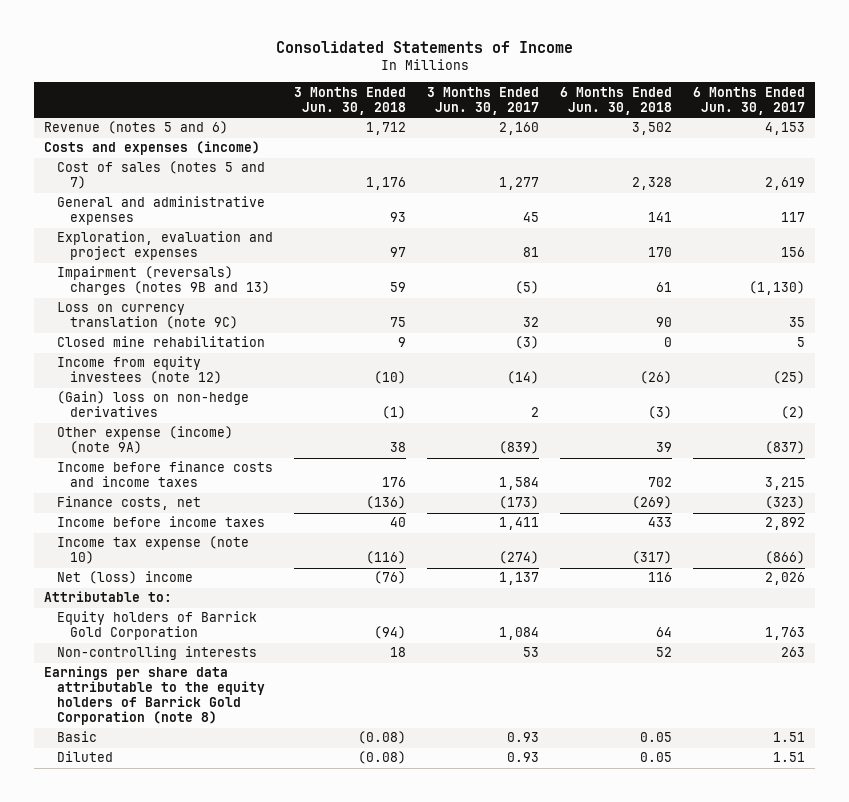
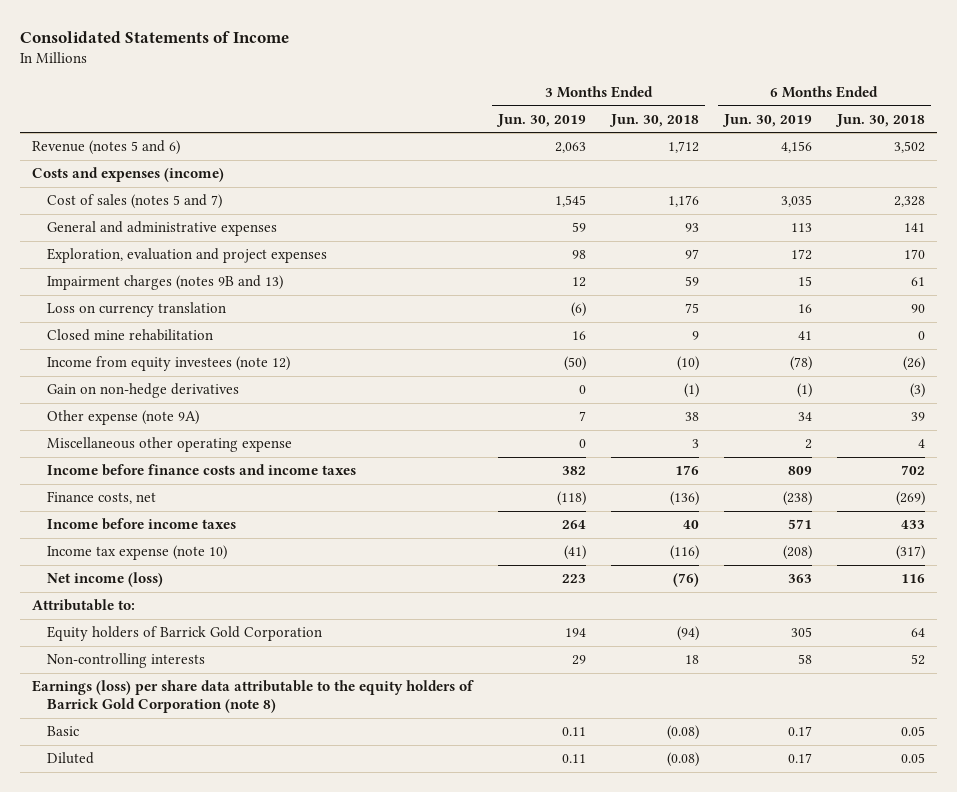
[426,86,539,115] 3 Months Ended Jun. 30, 2017 -> none
[692,86,805,115] 6 Months Ended Jun. 30, 2017 -> none
none -> [496,113,587,127] Jun. 30, 2019
none -> [721,113,812,127] Jun. 30, 2019
[56,266,270,296] Impairment (reversals) charges (notes 9B and 13) -> [46,275,283,291] Impairment charges (notes 9B and 13)
[56,302,238,330] Loss on currency translation (note 9C) -> [46,302,226,318] Loss on currency translation
[56,391,249,418] (Gain) loss on non-hedge derivatives -> [46,383,239,399] Gain on non-hedge derivatives
[56,426,233,455] Other expense (income) (note 9A) -> [46,410,199,426] Other expense (note 9A)
none -> [46,437,292,453] Miscellaneous other operating expense
[56,571,193,585] Net (loss) income -> [46,572,163,588] Net income (loss)
[44,666,265,726] Earnings per share data attributable to the equity holders of Barrick Gold Corporation (note 8) -> [32,680,475,714] Earnings (loss) per share data attributable to the equity holders of Barrick Gold Corporation (note 8)

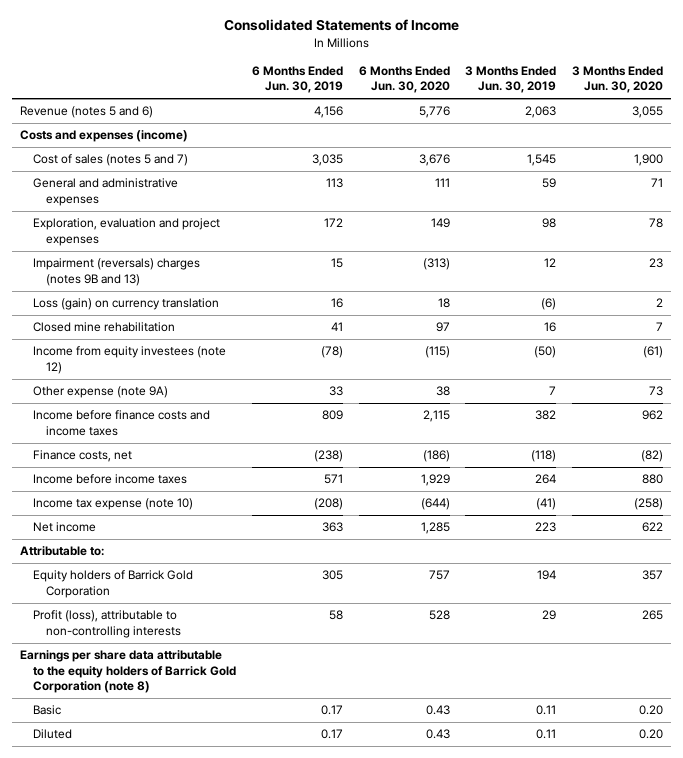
[609,113,700,127] Jun. 30, 2018 -> none
[834,113,925,127] Jun. 30, 2018 -> none
none -> [358,66,450,94] 6 Months Ended Jun. 30, 2020
none -> [572,66,664,94] 3 Months Ended Jun. 30, 2020
[46,275,283,291] Impairment charges (notes 9B and 13) -> [32,258,200,286] Impairment (reversals) charges (notes 9B and 13)
[46,302,226,318] Loss on currency translation -> [32,298,219,311] Loss (gain) on currency translation
[46,383,239,399] Gain on non-hedge derivatives -> none
[46,437,292,453] Miscellaneous other operating expense -> none
[797,412,812,422] 34 -> [328,386,343,397] 33
[46,572,163,588] Net income (loss) -> [32,522,96,533] Net income
[46,653,205,669] Non-controlling interests -> [32,610,181,638] Profit (loss), attributable to non-controlling interests
[32,680,475,714] Earnings (loss) per share data attributable to the equity holders of Barrick Gold Corporation (note 8) -> [19,650,236,694] Earnings per share data attributable to the equity holders of Barrick Gold Corporation (note 8)

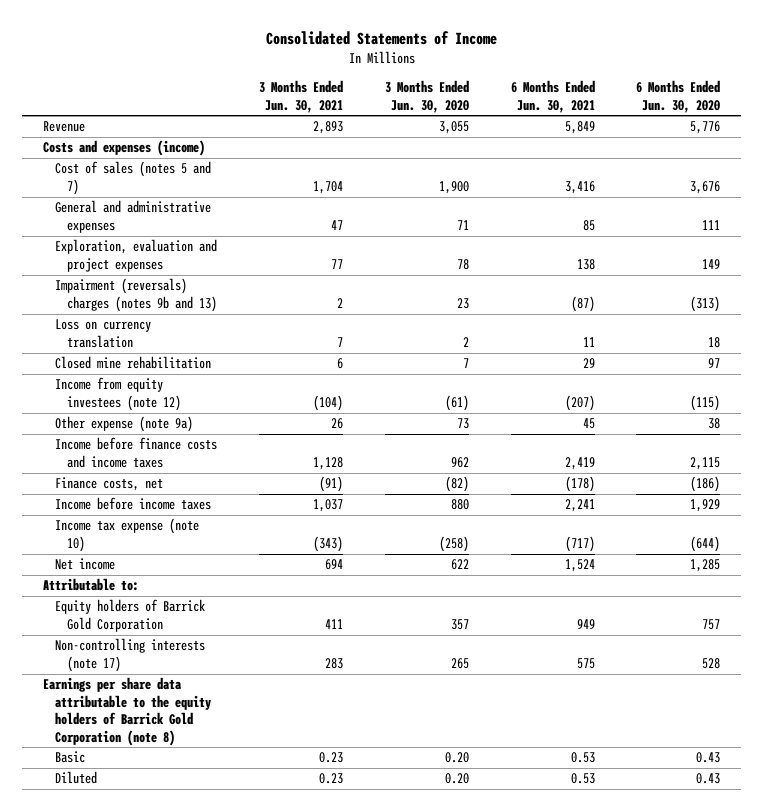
[251,66,343,94] 6 Months Ended Jun. 30, 2019 -> none
[465,66,557,94] 3 Months Ended Jun. 30, 2019 -> none
none -> [258,80,343,113] 3 Months Ended Jun. 30, 2021
none -> [510,80,595,113] 6 Months Ended Jun. 30, 2021
[19,106,153,119] Revenue (notes 5 and 6) -> [43,121,86,133] Revenue
[32,258,200,286] Impairment (reversals) charges (notes 9B and 13) -> [55,278,218,312] Impairment (reversals) charges (notes 9b and 13)
[32,298,219,311] Loss (gain) on currency translation -> [55,319,152,348] Loss on currency translation
[32,386,168,399] Other expense (note 9A) -> [55,416,194,433] Other expense (note 9a)
[32,610,181,638] Profit (loss), attributable to non-controlling interests -> [55,638,206,672] Non-controlling interests (note 17)

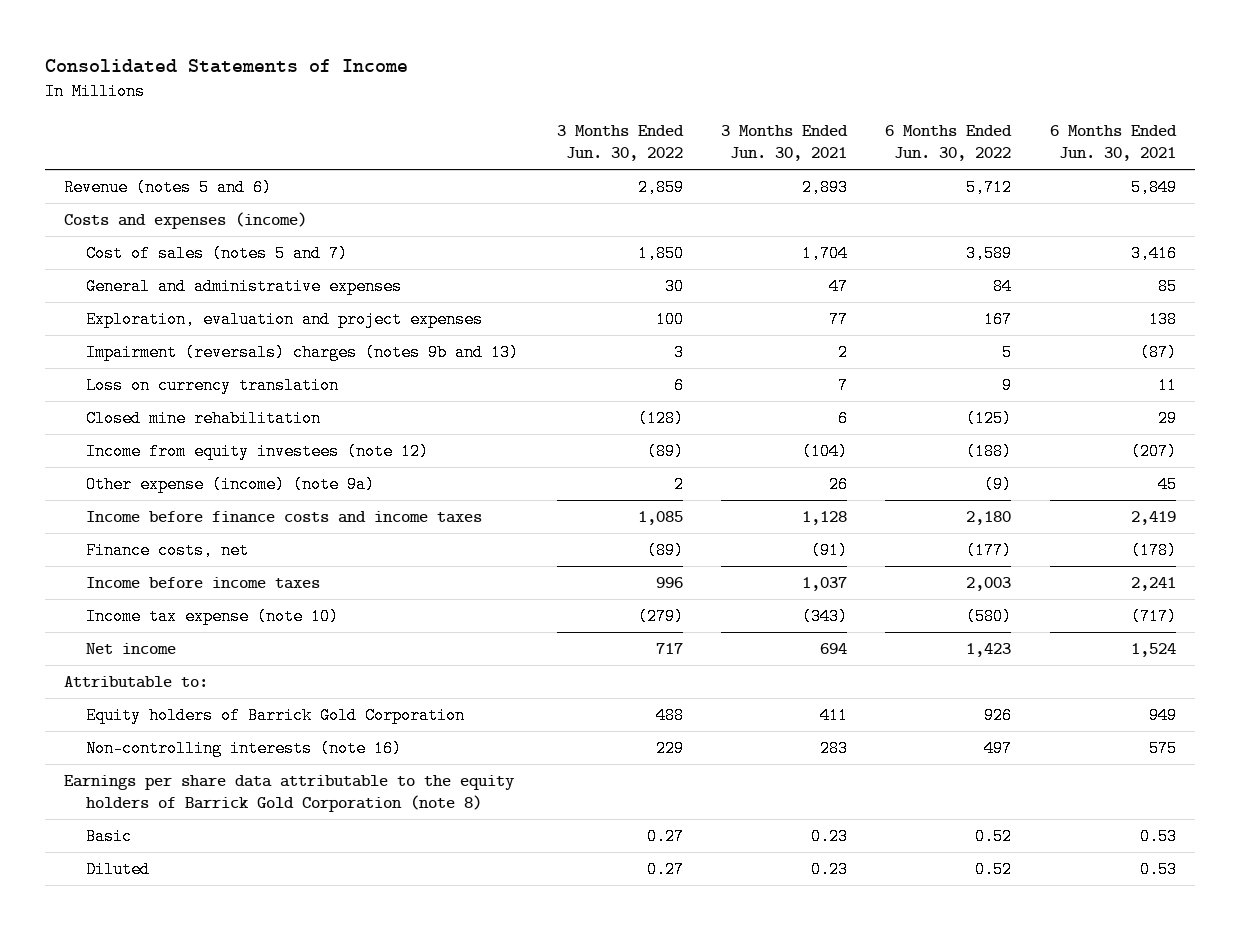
[384,80,469,113] 3 Months Ended Jun. 30, 2020 -> none
[636,80,721,113] 6 Months Ended Jun. 30, 2020 -> none
none -> [556,124,684,161] 3 Months Ended Jun. 30, 2022
none -> [885,124,1013,161] 6 Months Ended Jun. 30, 2022
[43,121,86,133] Revenue -> [64,179,273,197] Revenue (notes 5 and 6)
[55,416,194,433] Other expense (note 9a) -> [86,476,376,494] Other expense (income) (note 9a)
[55,638,206,672] Non-controlling interests (note 17) -> [86,740,403,758] Non-controlling interests (note 16)

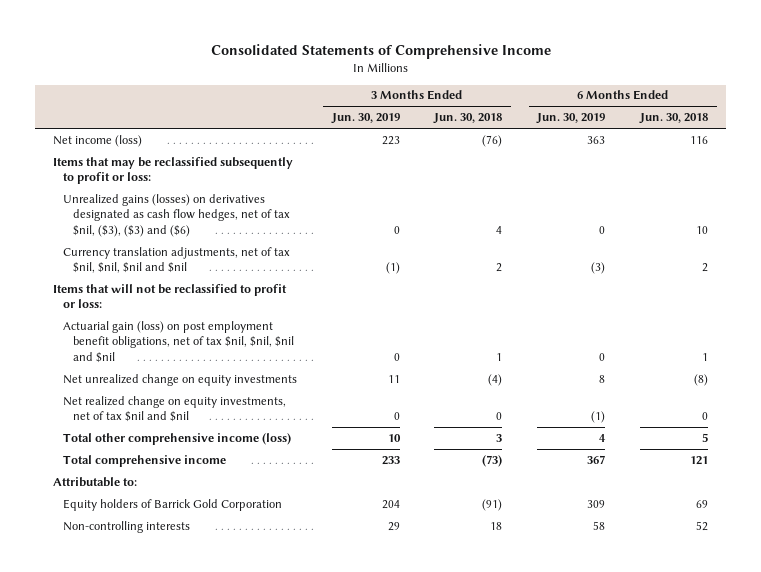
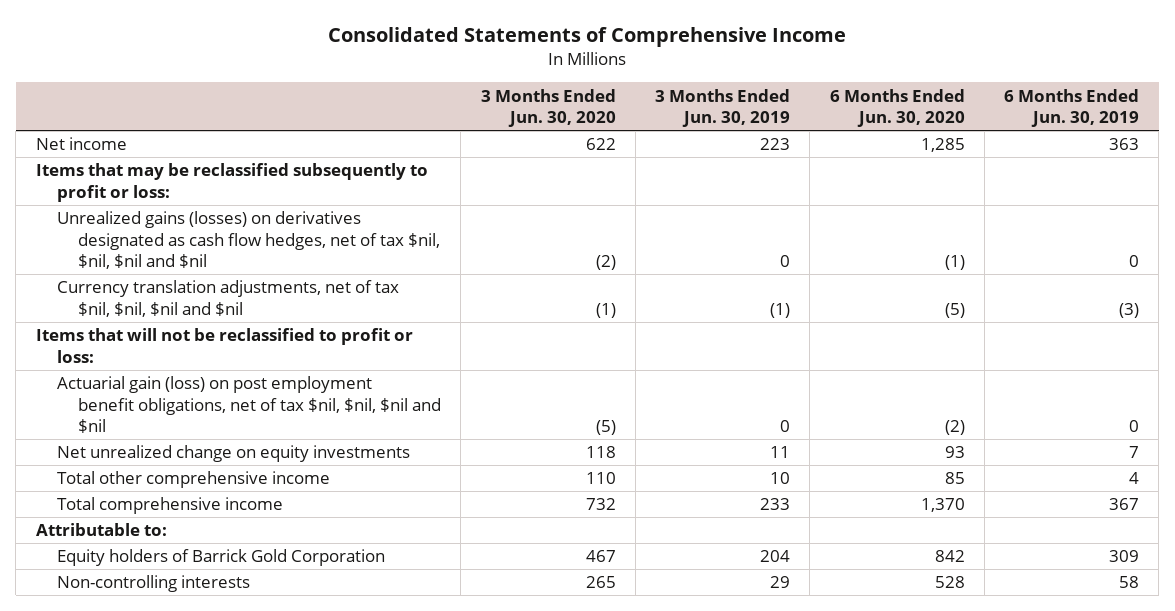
[433,113,503,125] Jun. 30, 2018 -> none
[639,113,709,125] Jun. 30, 2018 -> none
none -> [480,88,616,128] 3 Months Ended Jun. 30, 2020
none -> [829,88,965,128] 6 Months Ended Jun. 30, 2020
[52,134,142,147] Net income (loss) -> [35,137,127,151] Net income
[62,193,290,237] Unrealized gains (losses) on derivatives designated as cash flow hedges, net of tax $nil, ($3), ($3) and ($6) -> [56,211,441,270] Unrealized gains (losses) on derivatives designated as cash flow hedges, net of tax $nil, $nil, $nil and $nil
[62,395,286,423] Net realized change on equity investments, net of tax $nil and $nil -> none
[599,374,606,383] 8 -> [1128,446,1139,459] 7
[62,432,291,445] Total other comprehensive income (loss) -> [56,471,330,489] Total other comprehensive income

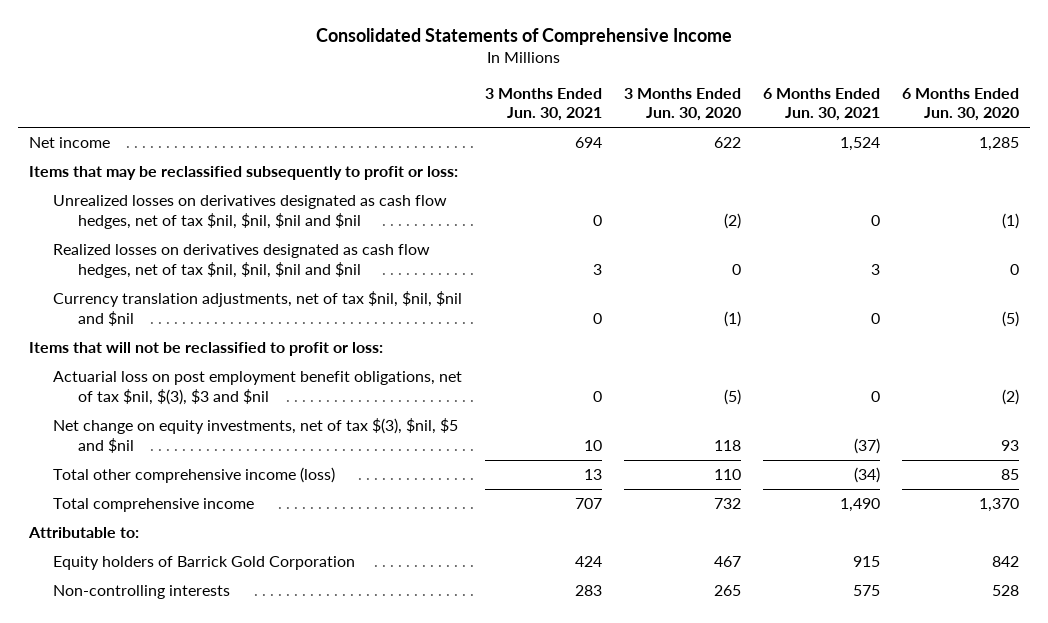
[655,88,791,128] 3 Months Ended Jun. 30, 2019 -> none
[1003,88,1139,128] 6 Months Ended Jun. 30, 2019 -> none
none -> [484,87,602,121] 3 Months Ended Jun. 30, 2021
none -> [762,87,880,121] 6 Months Ended Jun. 30, 2021
[56,211,441,270] Unrealized gains (losses) on derivatives designated as cash flow hedges, net of tax $nil, $nil, $nil and $nil -> [53,195,448,229] Unrealized losses on derivatives designated as cash flow hedges, net of tax $nil, $nil, $nil and $nil
none -> [53,244,431,278] Realized losses on derivatives designated as cash flow hedges, net of tax $nil, $nil, $nil and $nil
[56,376,442,434] Actuarial gain (loss) on post employment benefit obligations, net of tax $nil, $nil, $nil and $nil -> [53,371,463,405] Actuarial loss on post employment benefit obligations, net of tax $nil, $(3), $3 and $nil
[56,445,410,463] Net unrealized change on equity investments -> [53,418,459,453] Net change on equity investments, net of tax $(3), $nil, $5 and $nil
[56,471,330,489] Total other comprehensive income -> [53,467,336,484] Total other comprehensive income (loss)

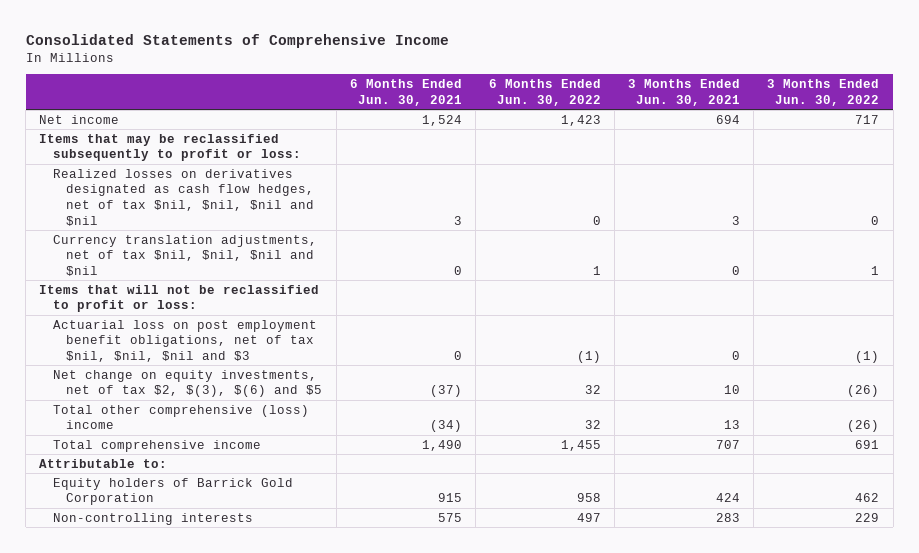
[623,87,741,121] 3 Months Ended Jun. 30, 2020 -> none
[901,87,1019,121] 6 Months Ended Jun. 30, 2020 -> none
none -> [488,78,601,106] 6 Months Ended Jun. 30, 2022
none -> [767,78,880,106] 3 Months Ended Jun. 30, 2022
[53,195,448,229] Unrealized losses on derivatives designated as cash flow hedges, net of tax $nil, $nil, $nil and $nil -> none
[53,371,463,405] Actuarial loss on post employment benefit obligations, net of tax $nil, $(3), $3 and $nil -> [52,319,317,362] Actuarial loss on post employment benefit obligations, net of tax $nil, $nil, $nil and $3
[53,418,459,453] Net change on equity investments, net of tax $(3), $nil, $5 and $nil -> [52,369,323,398] Net change on equity investments, net of tax $2, $(3), $(6) and $5
[53,467,336,484] Total other comprehensive income (loss) -> [52,404,309,430] Total other comprehensive (loss) income

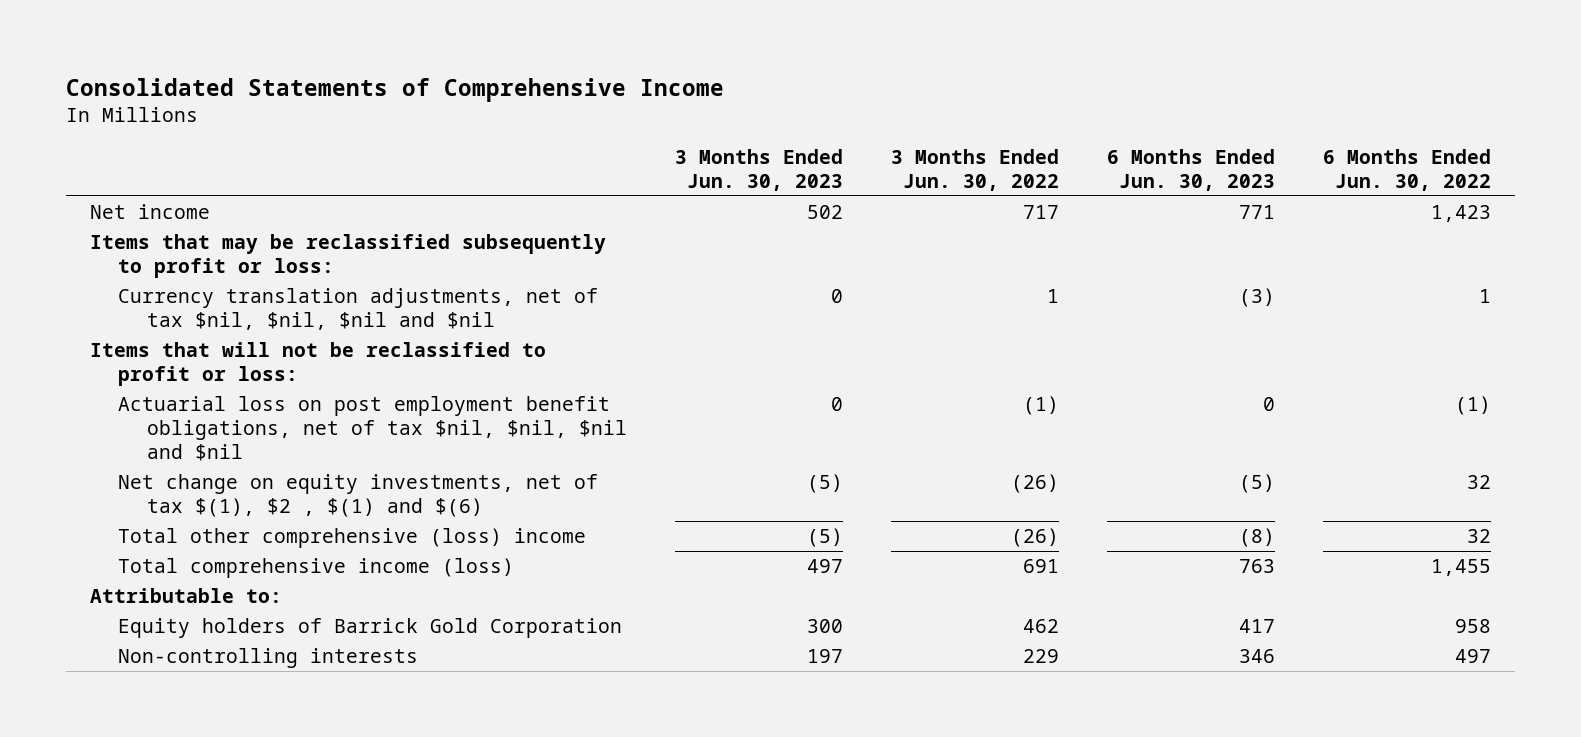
[349,78,462,106] 6 Months Ended Jun. 30, 2021 -> none
[628,78,741,106] 3 Months Ended Jun. 30, 2021 -> none
none -> [674,149,843,191] 3 Months Ended Jun. 30, 2023
none -> [1107,149,1276,191] 6 Months Ended Jun. 30, 2023
[52,168,315,226] Realized losses on derivatives designated as cash flow hedges, net of tax $nil, $nil, $nil and $nil -> none
[52,319,317,362] Actuarial loss on post employment benefit obligations, net of tax $nil, $nil, $nil and $3 -> [118,396,627,461] Actuarial loss on post employment benefit obligations, net of tax $nil, $nil, $nil and $nil
[52,369,323,398] Net change on equity investments, net of tax $2, $(3), $(6) and $5 -> [118,474,599,517] Net change on equity investments, net of tax $(1), $2 , $(1) and $(6)
[52,439,261,452] Total comprehensive income -> [118,558,515,579] Total comprehensive income (loss)

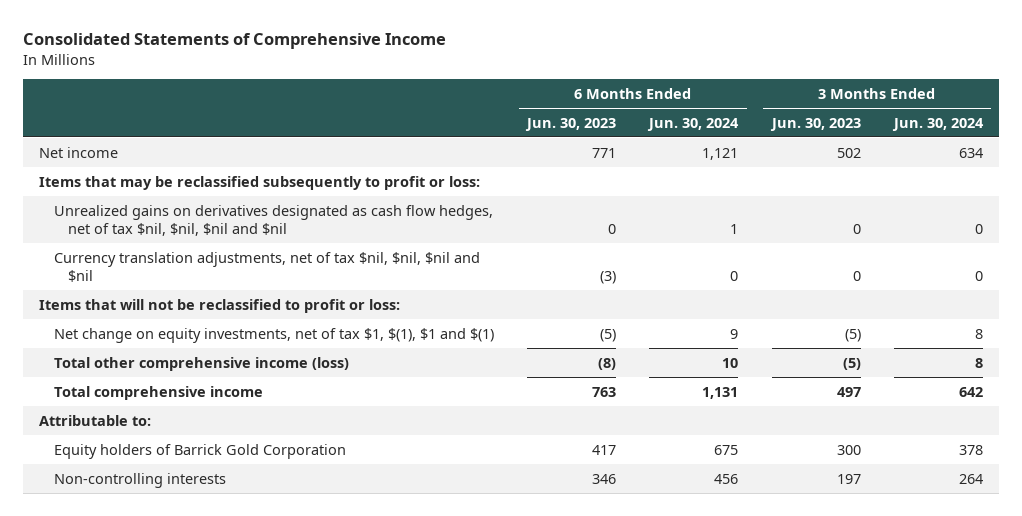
[891,149,1060,191] 3 Months Ended Jun. 30, 2022 -> none
[1323,149,1492,191] 6 Months Ended Jun. 30, 2022 -> none
none -> [647,117,740,131] Jun. 30, 2024
none -> [891,117,984,131] Jun. 30, 2024
none -> [53,204,493,236] Unrealized gains on derivatives designated as cash flow hedges, net of tax $nil, $nil, $nil and $nil
[118,396,627,461] Actuarial loss on post employment benefit obligations, net of tax $nil, $nil, $nil and $nil -> none
[118,474,599,517] Net change on equity investments, net of tax $(1), $2 , $(1) and $(6) -> [53,327,494,343] Net change on equity investments, net of tax $1, $(1), $1 and $(1)
[118,528,587,549] Total other comprehensive (loss) income -> [53,356,349,371] Total other comprehensive income (loss)
[118,558,515,579] Total comprehensive income (loss) -> [53,385,263,400] Total comprehensive income

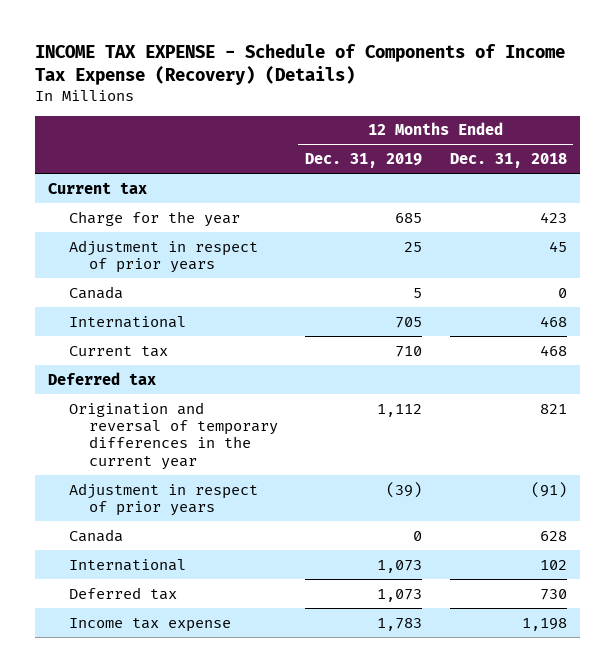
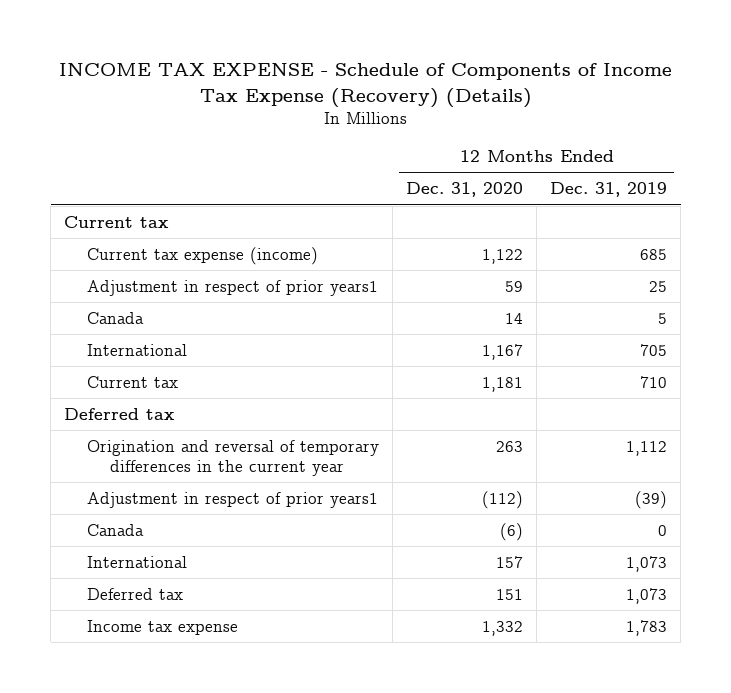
[449,152,567,168] Dec. 31, 2018 -> none
none -> [406,182,524,198] Dec. 31, 2020
[68,210,240,227] Charge for the year -> [87,246,319,265] Current tax expense (income)
[68,239,258,273] Adjustment in respect of prior years -> [87,279,379,296] Adjustment in respect of prior years1
[68,482,258,516] Adjustment in respect of prior years -> [87,491,379,508] Adjustment in respect of prior years1

